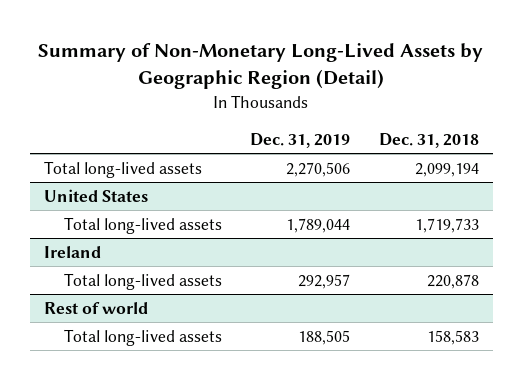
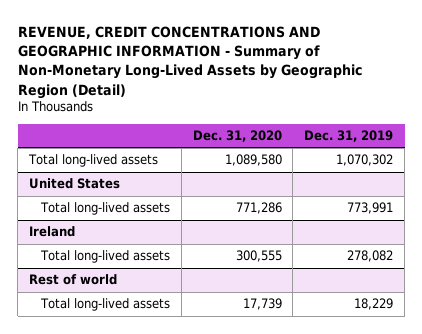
[38,43,484,90] Summary of Non-Monetary Long-Lived Assets by Geographic Region (Detail) -> [17,25,362,99] REVENUE, CREDIT CONCENTRATIONS AND GEOGRAPHIC INFORMATION - Summary of Non-Monetary Long-Lived Assets by Geographic Region (Detail)
[378,133,479,149] Dec. 31, 2018 -> none
none -> [192,130,282,143] Dec. 31, 2020
[286,161,351,177] 2,270,506 -> [336,154,394,167] 1,070,302
[286,217,351,233] 1,789,044 -> [347,202,394,215] 773,991
[298,273,351,289] 292,957 -> [347,250,394,263] 278,082
[298,329,351,345] 188,505 -> [354,298,394,311] 18,229

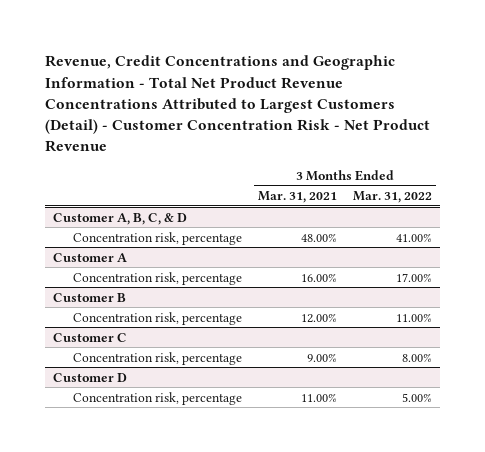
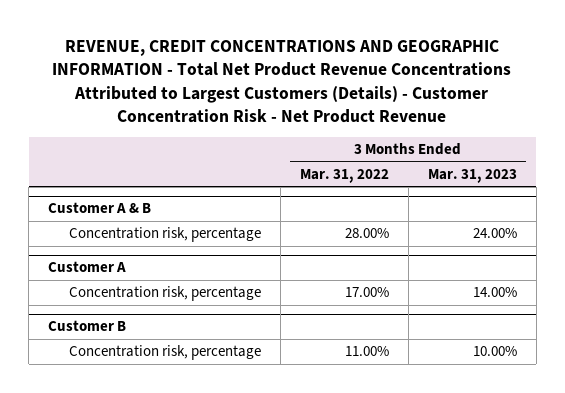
[45,55,431,153] Revenue, Credit Concentrations and Geographic Information - Total Net Product Revenue Concentrations Attributed to Largest Customers (Detail) - Customer Concentration Risk - Net Product Revenue -> [52,39,512,123] REVENUE, CREDIT CONCENTRATIONS AND GEOGRAPHIC INFORMATION - Total Net Product Revenue Concentrations Attributed to Largest Customers (Details) - Customer Concentration Risk - Net Product Revenue
[257,191,337,204] Mar. 31, 2021 -> none
none -> [427,169,517,184] Mar. 31, 2023
[53,212,188,225] Customer A, B, C, & D -> [48,202,152,214] Customer A & B
[396,232,433,242] 41.00% -> [344,228,389,239] 28.00%
[53,332,128,342] Customer C -> none
[72,351,242,365] Concentration risk, percentage -> none
[53,372,128,382] Customer D -> none
[72,391,242,405] Concentration risk, percentage -> none

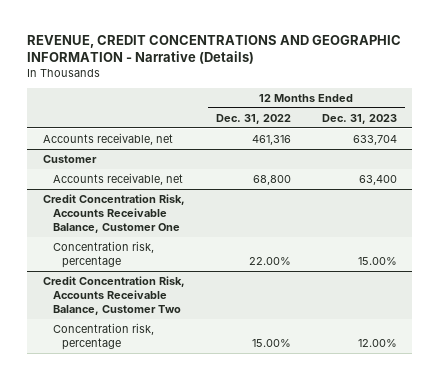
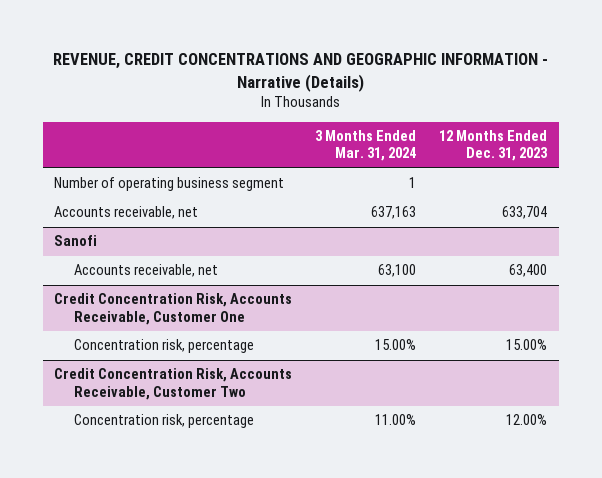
[215,113,291,124] Dec. 31, 2022 -> none
none -> [315,130,417,162] 3 Months Ended Mar. 31, 2024
none -> [54,177,285,192] Number of operating business segment
[42,154,97,163] Customer -> [54,235,98,247] Sanofi
[42,193,185,234] Credit Concentration Risk, Accounts Receivable Balance, Customer One -> [54,293,293,325] Credit Concentration Risk, Accounts Receivable, Customer One
[42,275,185,316] Credit Concentration Risk, Accounts Receivable Balance, Customer Two -> [54,368,293,400] Credit Concentration Risk, Accounts Receivable, Customer Two

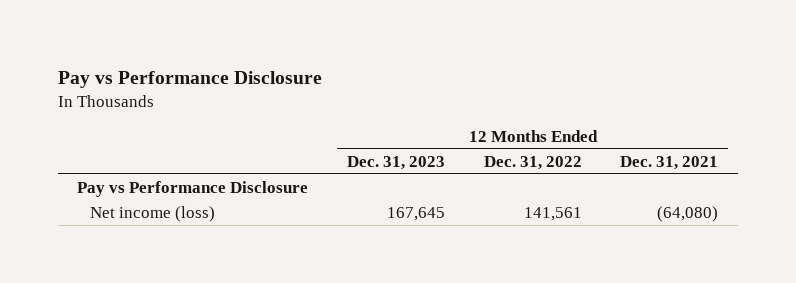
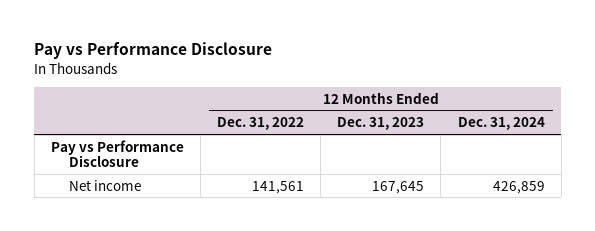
[620,155,719,170] Dec. 31, 2021 -> none
none -> [457,117,545,131] Dec. 31, 2024
[90,206,216,223] Net income (loss) -> [68,179,141,191] Net income

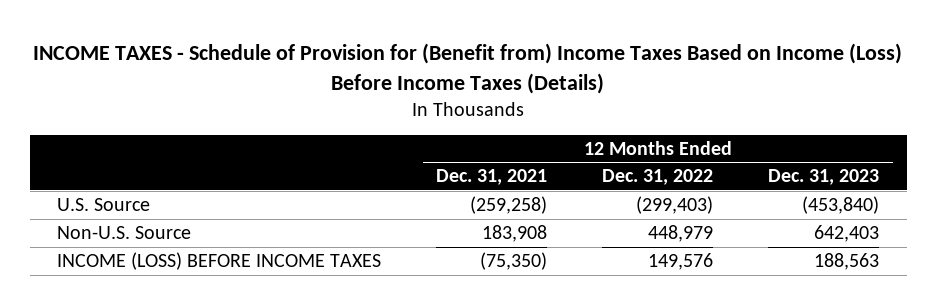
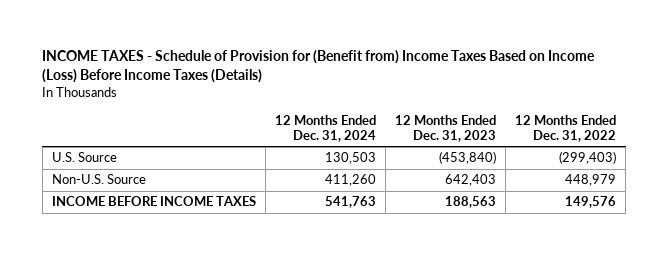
[436,169,548,186] Dec. 31, 2021 -> none
none -> [274,114,376,142] 12 Months Ended Dec. 31, 2024
[57,252,382,271] INCOME (LOSS) BEFORE INCOME TAXES -> [51,196,256,207] INCOME BEFORE INCOME TAXES

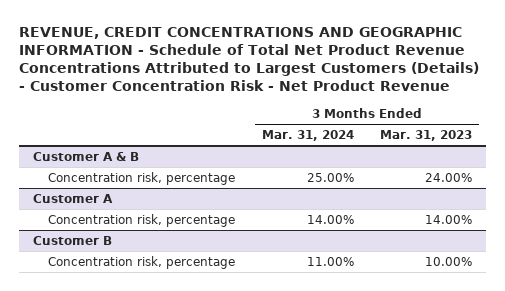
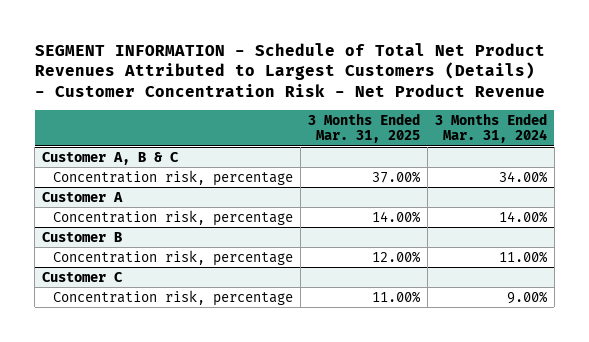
[19,27,480,92] REVENUE, CREDIT CONCENTRATIONS AND GEOGRAPHIC INFORMATION - Schedule of Total Net Product Revenue Concentrations Attributed to Largest Customers (Details) - Customer Concentration Risk - Net Product Revenue -> [34,42,545,97] SEGMENT INFORMATION - Schedule of Total Net Product Revenues Attributed to Largest Customers (Details) - Customer Concentration Risk - Net Product Revenue
[380,129,473,141] Mar. 31, 2023 -> none
none -> [307,112,420,144] 3 Months Ended Mar. 31, 2025
[32,151,139,161] Customer A & B -> [42,151,180,165] Customer A, B & C
[306,172,354,182] 25.00% -> [498,170,548,183] 34.00%
none -> [42,271,124,282] Customer C
none -> [52,289,293,306] Concentration risk, percentage

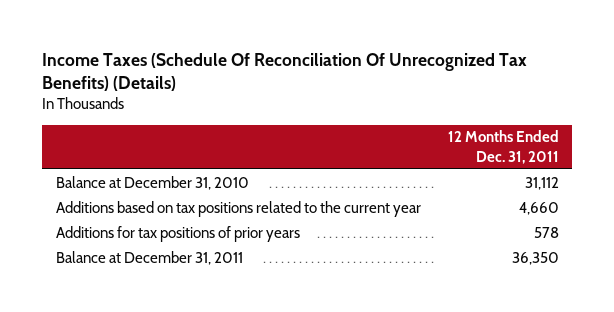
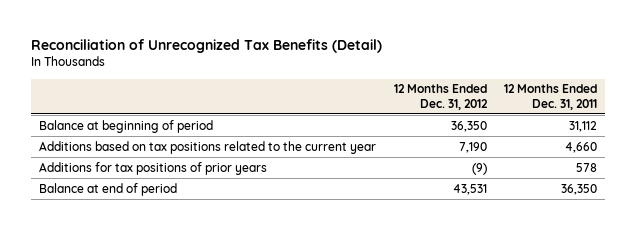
[42,52,528,92] Income Taxes (Schedule Of Reconciliation Of Unrecognized Tax Benefits) (Details) -> [30,38,382,53] Reconciliation of Unrecognized Tax Benefits (Detail)
none -> [393,84,488,110] 12 Months Ended Dec. 31, 2012
[55,175,249,190] Balance at December 31, 2010 -> [39,119,214,133] Balance at beginning of period
[55,250,243,265] Balance at December 31, 2011 -> [39,182,178,196] Balance at end of period

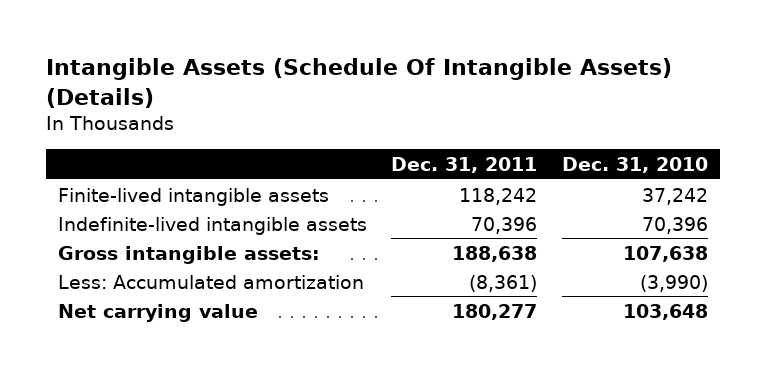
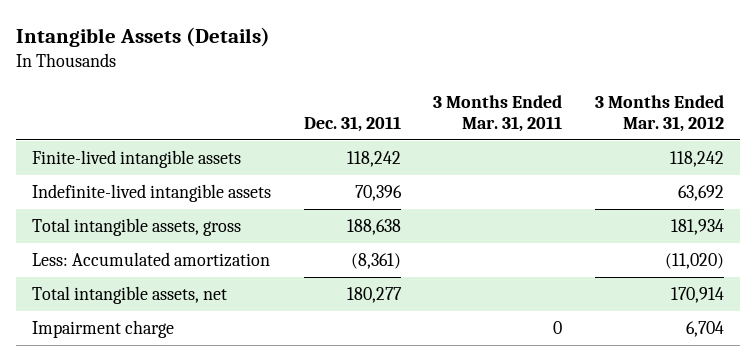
[46,58,673,108] Intangible Assets (Schedule Of Intangible Assets) (Details) -> [15,27,270,48] Intangible Assets (Details)
[561,156,708,173] Dec. 31, 2010 -> none
none -> [433,95,563,132] 3 Months Ended Mar. 31, 2011
none -> [594,95,724,132] 3 Months Ended Mar. 31, 2012
[58,245,321,264] Gross intangible assets: -> [32,218,242,237] Total intangible assets, gross
[58,303,259,322] Net carrying value -> [32,286,228,305] Total intangible assets, net
none -> [32,320,175,339] Impairment charge

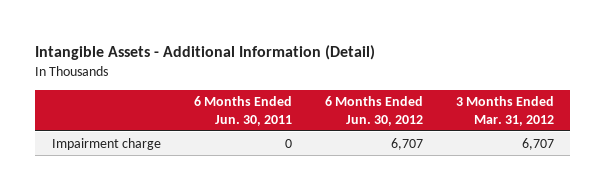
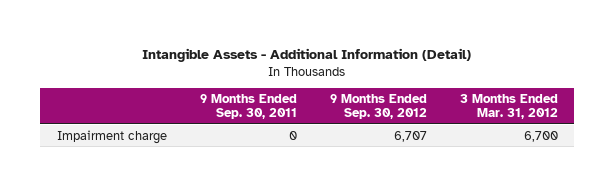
[193,96,292,127] 6 Months Ended Jun. 30, 2011 -> none
[324,96,423,127] 6 Months Ended Jun. 30, 2012 -> none
none -> [199,94,297,120] 9 Months Ended Sep. 30, 2011
none -> [329,94,427,120] 9 Months Ended Sep. 30, 2012
[521,137,554,150] 6,707 -> [523,130,558,142] 6,700

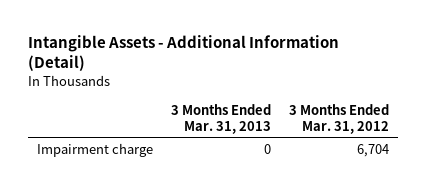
[199,94,297,120] 9 Months Ended Sep. 30, 2011 -> none
[329,94,427,120] 9 Months Ended Sep. 30, 2012 -> none
none -> [170,103,271,134] 3 Months Ended Mar. 31, 2013
[523,130,558,142] 6,700 -> [357,143,390,157] 6,704

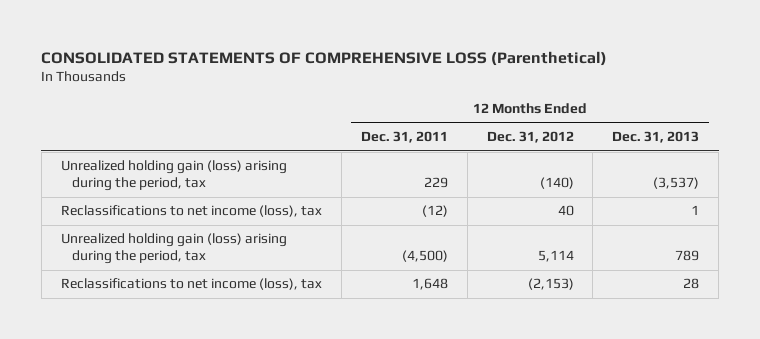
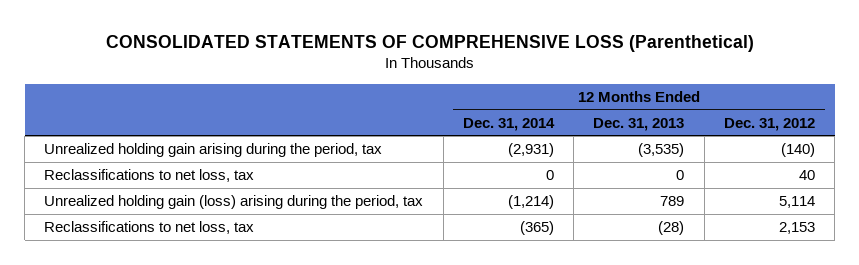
[360,131,448,144] Dec. 31, 2011 -> none
none -> [462,117,555,131] Dec. 31, 2014
[60,160,287,192] Unrealized holding gain (loss) arising during the period, tax -> [44,143,383,158] Unrealized holding gain arising during the period, tax
[653,177,700,190] (3,537) -> [638,143,685,158] (3,535)
[60,205,322,218] Reclassifications to net income (loss), tax -> [44,169,255,183] Reclassifications to net loss, tax
[691,205,700,216] 1 -> [676,170,685,181] 0
[60,278,322,291] Reclassifications to net income (loss), tax -> [44,221,255,235] Reclassifications to net loss, tax
[527,278,574,291] (2,153) -> [778,222,815,235] 2,153
[683,278,700,290] 28 -> [658,221,685,236] (28)

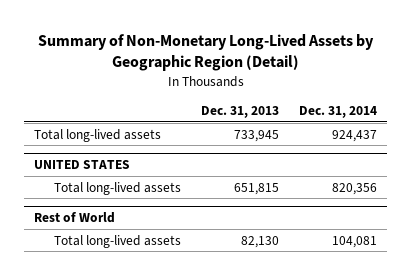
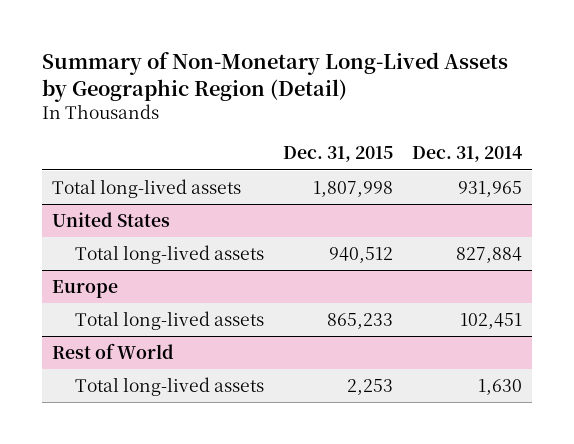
[201,106,280,119] Dec. 31, 2013 -> none
none -> [283,146,394,163] Dec. 31, 2015
[332,129,378,142] 924,437 -> [458,180,523,197] 931,965
[34,160,131,170] UNITED STATES -> [51,211,170,227] United States
[332,182,378,195] 820,356 -> [456,246,523,263] 827,884
none -> [51,279,118,298] Europe
none -> [74,310,264,330] Total long-lived assets
[332,235,378,248] 104,081 -> [478,378,523,395] 1,630

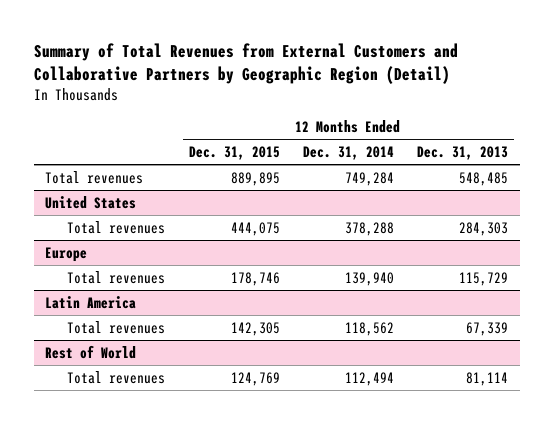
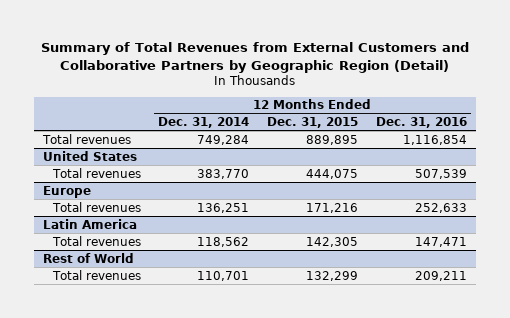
[417,146,509,161] Dec. 31, 2013 -> none
none -> [375,117,467,129] Dec. 31, 2016
[344,221,394,236] 378,288 -> [197,168,250,179] 383,770
[230,271,280,286] 178,746 -> [305,202,358,213] 171,216
[344,271,394,286] 139,940 -> [197,202,250,213] 136,251
[230,371,280,386] 124,769 -> [305,270,358,281] 132,299
[344,371,394,386] 112,494 -> [197,270,250,281] 110,701

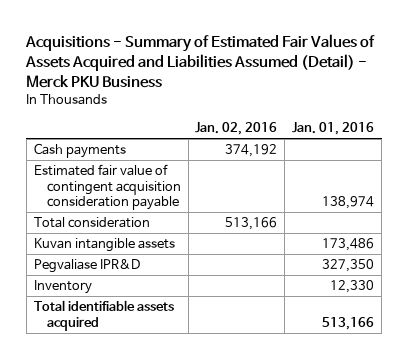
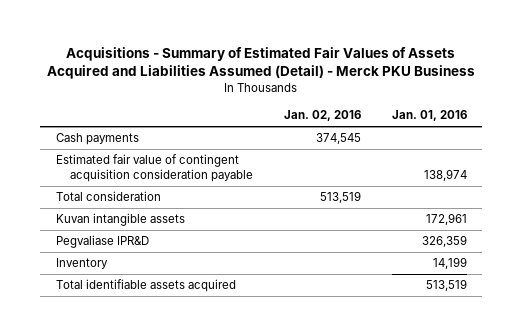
[225,144,278,158] 374,192 -> [316,133,362,145] 374,545
[225,217,278,231] 513,166 -> [320,191,362,204] 513,519
[322,238,375,252] 173,486 -> [425,213,467,226] 172,961
[322,259,375,273] 327,350 -> [421,235,467,248] 326,359
[330,280,375,294] 12,330 -> [432,257,467,270] 14,199
[322,316,375,330] 513,166 -> [425,279,467,292] 513,519

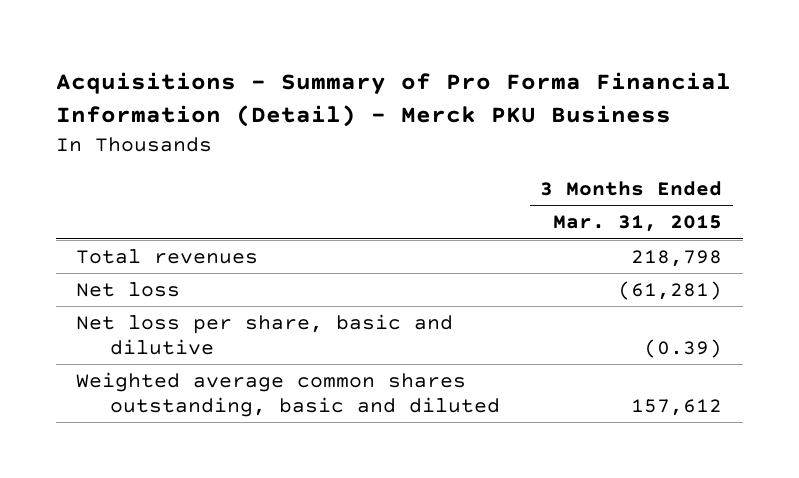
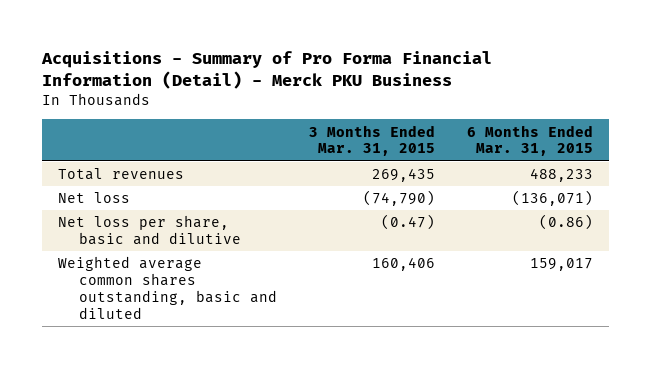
none -> [466,124,593,157] 6 Months Ended Mar. 31, 2015
[631,249,723,267] 218,798 -> [371,168,435,183] 269,435
[618,280,723,300] (61,281) -> [362,190,435,207] (74,790)
[644,338,723,358] (0.39) -> [380,214,435,231] (0.47)
[631,398,723,416] 157,612 -> [371,257,435,272] 160,406

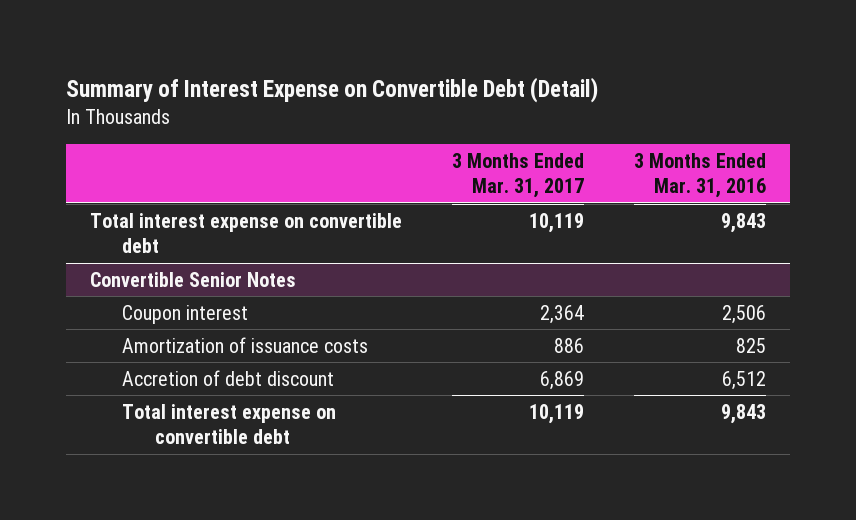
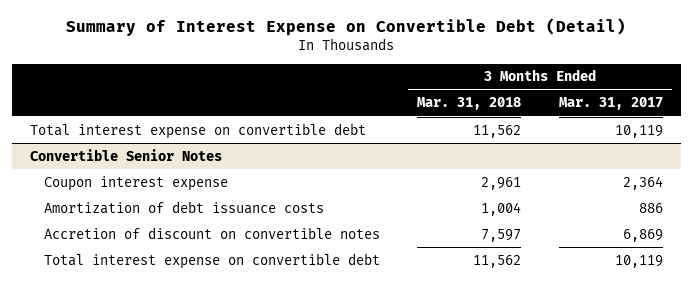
[633,152,766,199] 3 Months Ended Mar. 31, 2016 -> none
none -> [417,97,522,111] Mar. 31, 2018
[122,304,249,324] Coupon interest -> [43,175,228,191] Coupon interest expense
[122,336,369,353] Amortization of issuance costs -> [43,200,324,214] Amortization of debt issuance costs
[122,369,335,386] Accretion of debt discount -> [43,226,380,239] Accretion of discount on convertible notes

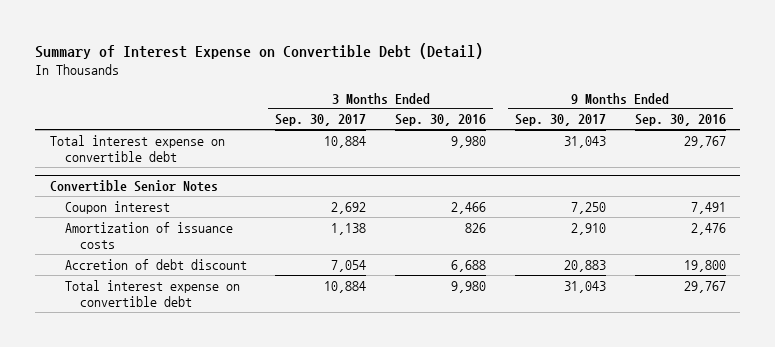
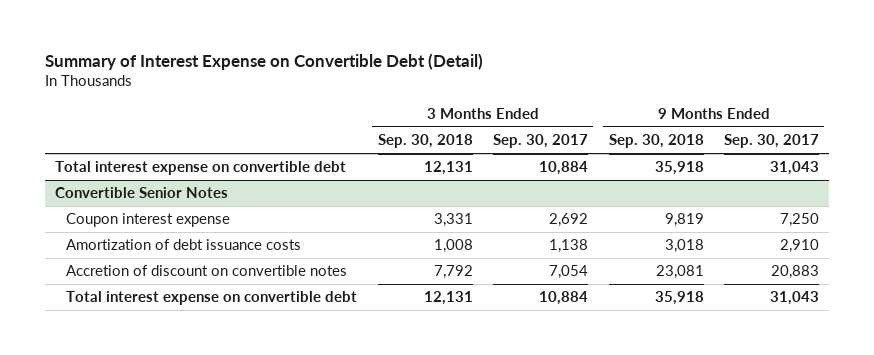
[395,114,487,127] Sep. 30, 2016 -> none
[634,114,726,127] Sep. 30, 2016 -> none
none -> [377,134,473,149] Sep. 30, 2018
none -> [608,134,704,149] Sep. 30, 2018
[64,200,170,214] Coupon interest -> [65,213,230,228] Coupon interest expense
[64,221,233,250] Amortization of issuance costs -> [65,239,301,251] Amortization of debt issuance costs
[64,258,247,270] Accretion of debt discount -> [65,265,347,277] Accretion of discount on convertible notes

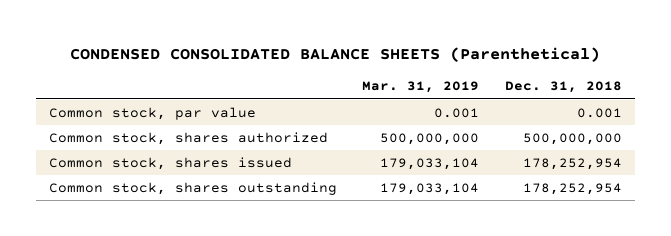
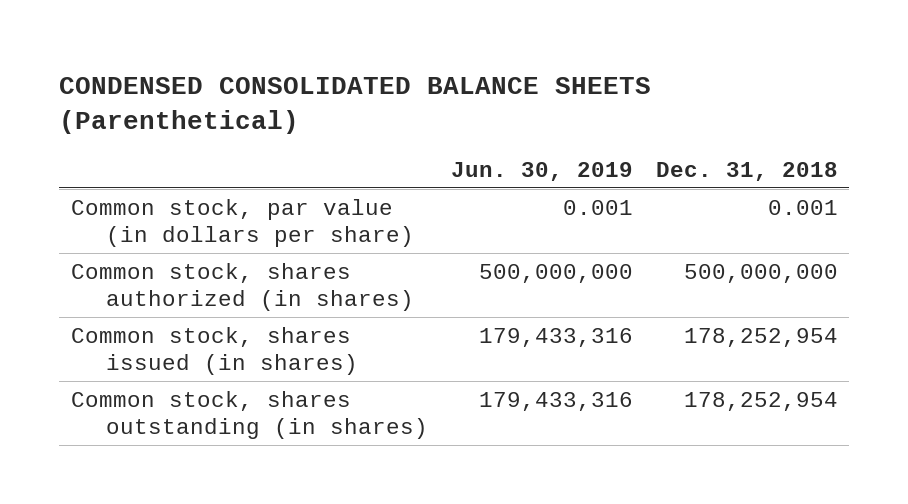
[362,81,480,94] Mar. 31, 2019 -> none
none -> [450,162,633,182] Jun. 30, 2019
[48,106,256,120] Common stock, par value -> [70,198,415,247] Common stock, par value (in dollars per share)
[48,131,328,145] Common stock, shares authorized -> [70,262,415,311] Common stock, shares authorized (in shares)
[48,156,292,170] Common stock, shares issued -> [70,326,359,375] Common stock, shares issued (in shares)
[48,181,337,195] Common stock, shares outstanding -> [70,390,429,439] Common stock, shares outstanding (in shares)

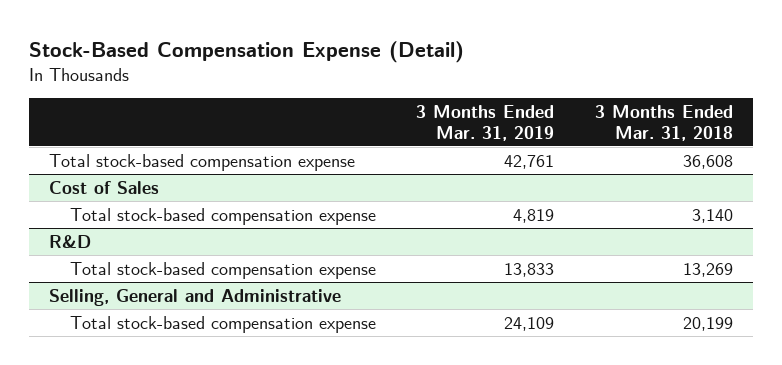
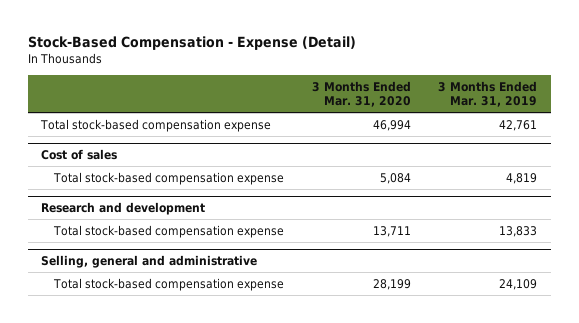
[28,40,464,63] Stock-Based Compensation Expense (Detail) -> [27,35,356,50] Stock-Based Compensation - Expense (Detail)
[594,105,733,141] 3 Months Ended Mar. 31, 2018 -> none
none -> [311,80,411,108] 3 Months Ended Mar. 31, 2020
[49,180,160,194] Cost of Sales -> [41,149,118,161] Cost of sales
[49,234,92,248] R&D -> [41,202,206,216] Research and development
[49,288,342,306] Selling, General and Administrative -> [41,255,258,269] Selling, general and administrative

